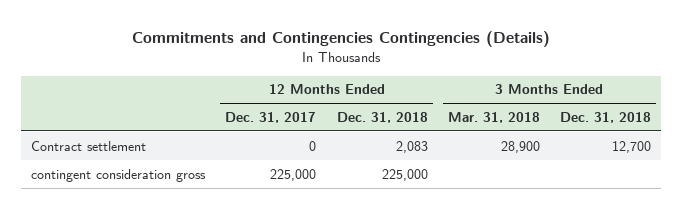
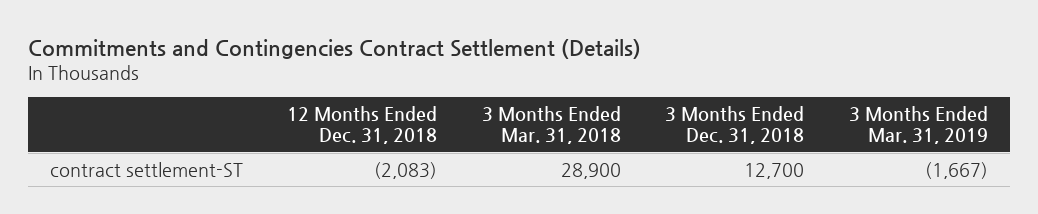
[132,30,551,47] Commitments and Contingencies Contingencies (Details) -> [27,39,641,60] Commitments and Contingencies Contract Settlement (Details)
[225,111,317,123] Dec. 31, 2017 -> none
none -> [848,106,988,145] 3 Months Ended Mar. 31, 2019
[31,168,207,182] contingent consideration gross -> none
[31,140,147,151] Contract settlement -> [49,161,243,177] contract settlement-ST
[395,140,428,153] 2,083 -> [374,161,438,179] (2,083)

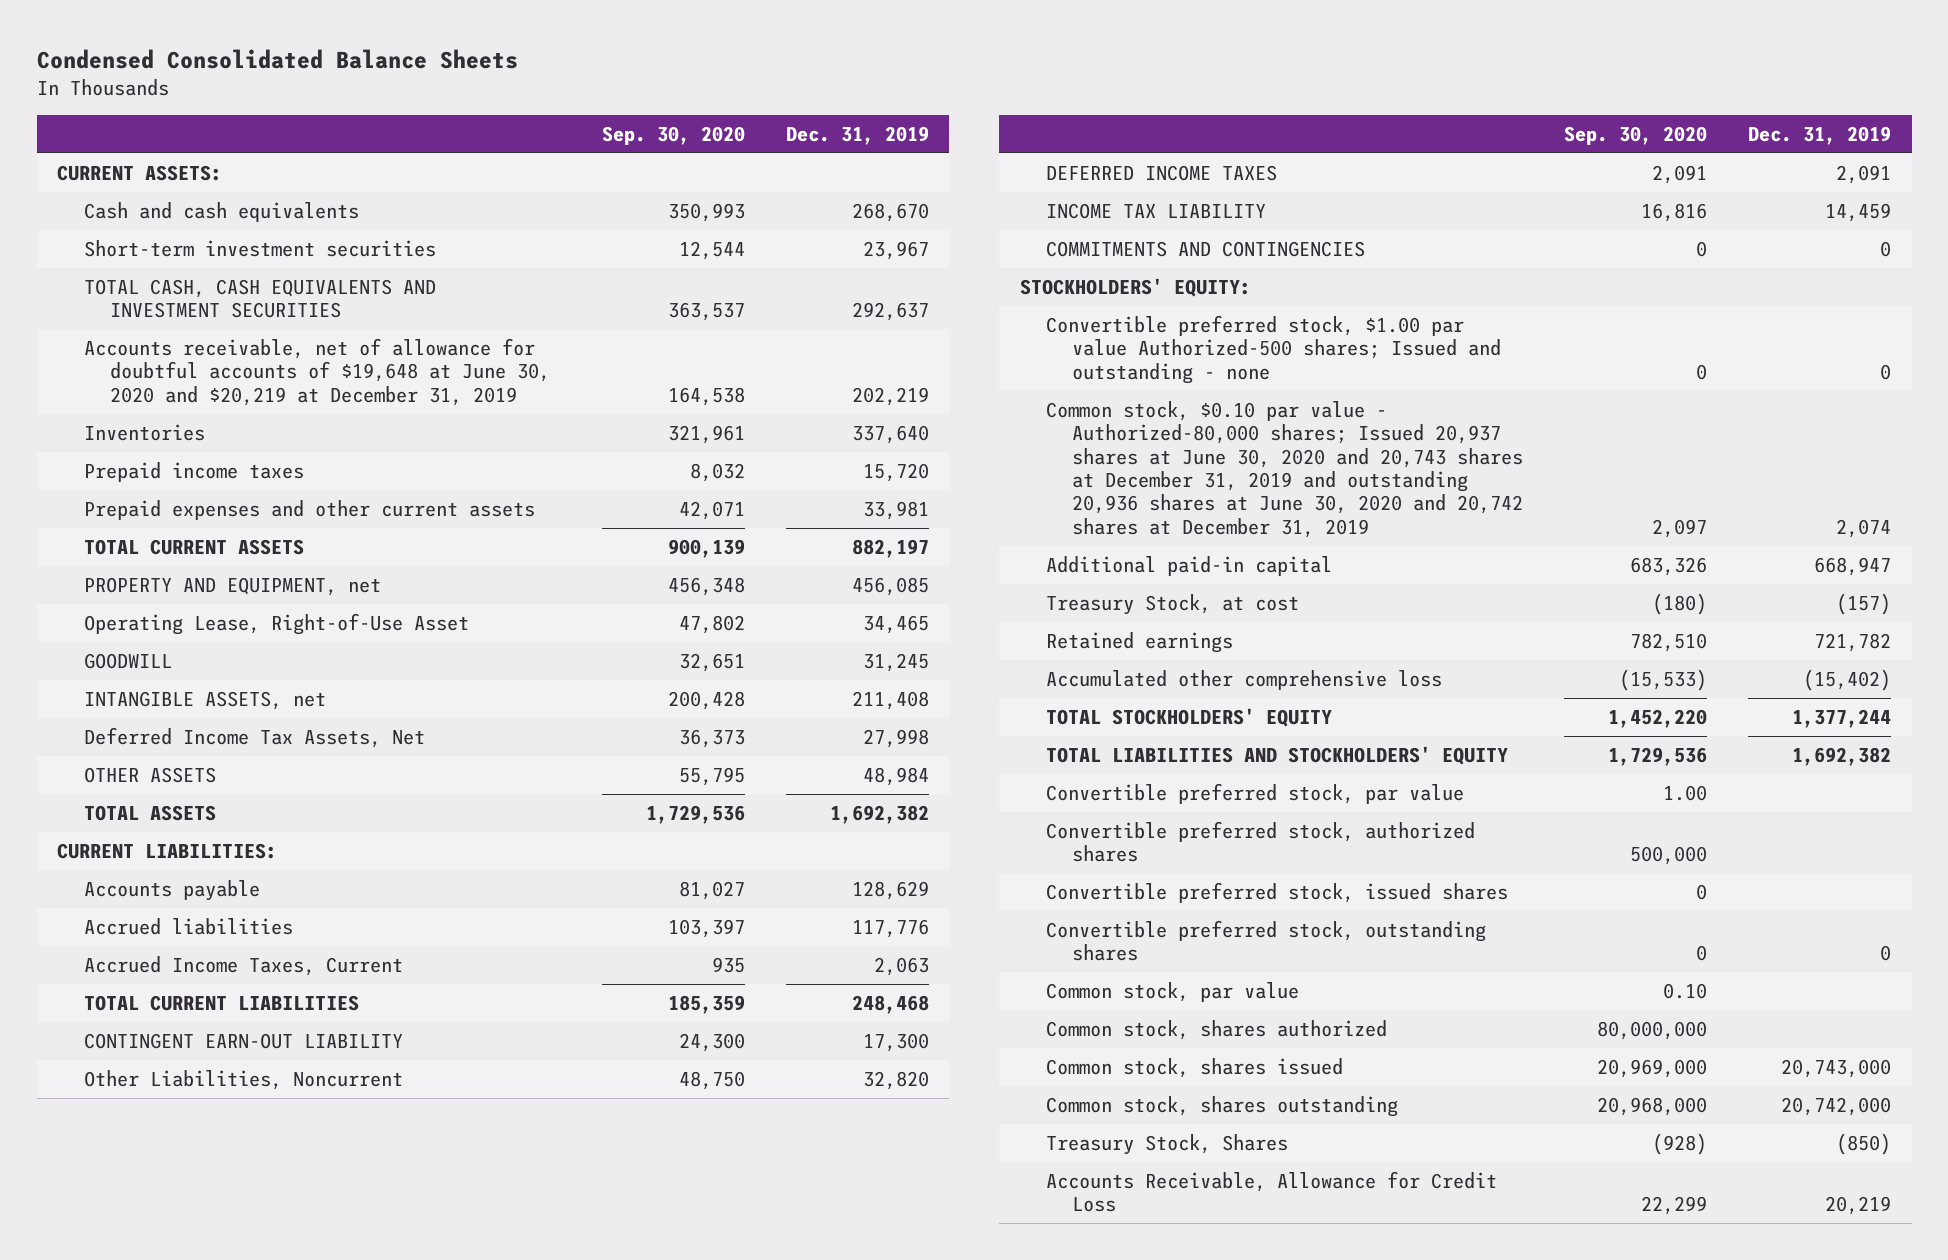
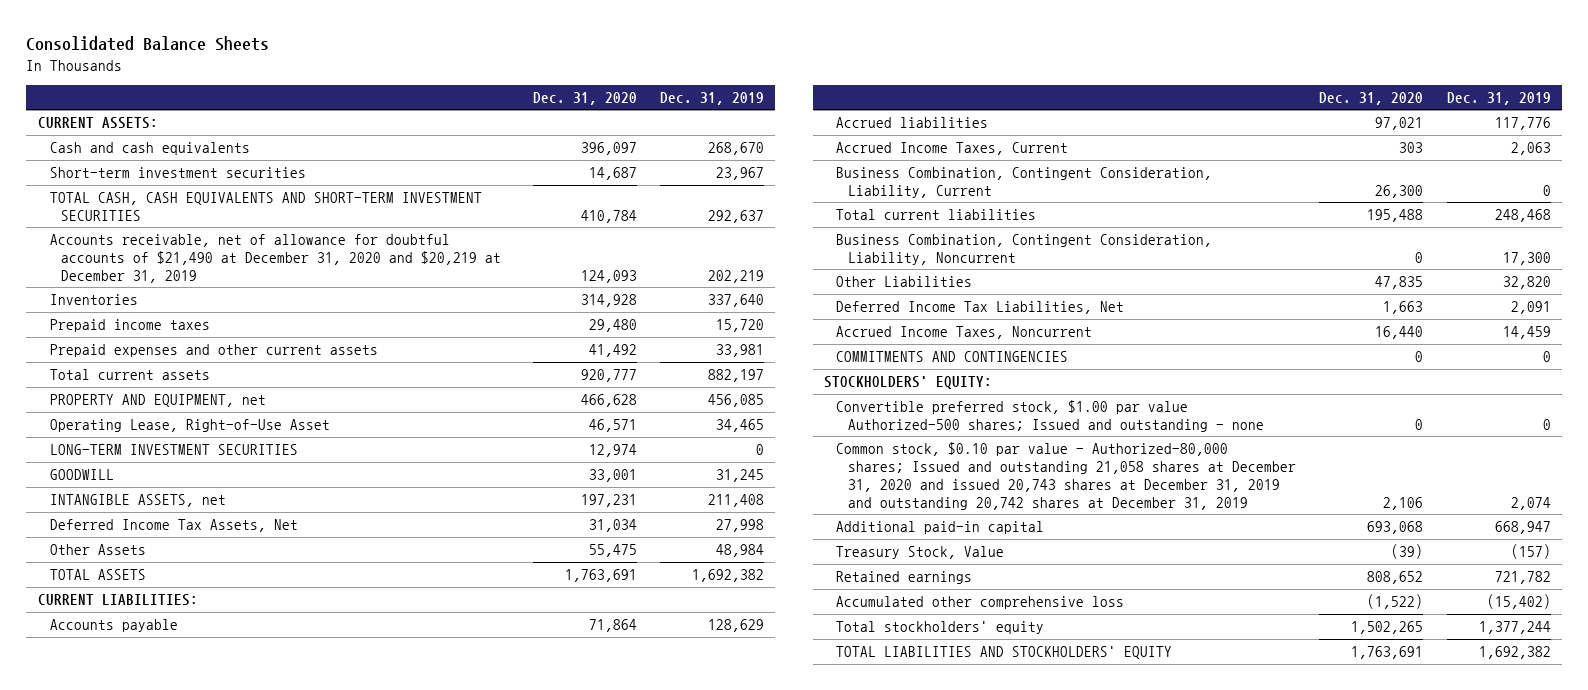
[36,48,518,69] Condensed Consolidated Balance Sheets -> [26,36,270,52] Consolidated Balance Sheets
[601,125,745,145] Sep. 30, 2020 -> none
none -> [532,91,637,105] Dec. 31, 2020
[83,279,436,319] TOTAL CASH, CASH EQUIVALENTS AND INVESTMENT SECURITIES -> [49,192,482,221] TOTAL CASH, CASH EQUIVALENTS AND SHORT-TERM INVESTMENT SECURITIES
[83,338,550,406] Accounts receivable, net of allowance for doubtful accounts of $19,648 at June 30, 2020 and $20,219 at December 31, 2019 -> [49,234,502,283] Accounts receivable, net of allowance for doubtful accounts of $21,490 at December 31, 2020 and $20,219 at December 31, 2019
[83,539,304,556] TOTAL CURRENT ASSETS -> [49,369,210,381] Total current assets
none -> [49,444,298,456] LONG-TERM INVESTMENT SECURITIES
[83,767,216,784] OTHER ASSETS -> [49,544,146,556] Other Assets
none -> [836,167,1213,198] Business Combination, Contingent Consideration, Liability, Current
[83,995,359,1012] TOTAL CURRENT LIABILITIES -> [836,209,1037,221] Total current liabilities
[83,1033,403,1050] CONTINGENT EARN-OUT LIABILITY -> [836,234,1213,265] Business Combination, Contingent Consideration, Liability, Noncurrent
[83,1070,403,1091] Other Liabilities, Noncurrent -> [836,276,973,288] Other Liabilities
[1045,165,1277,182] DEFERRED INCOME TAXES -> [836,301,1125,315] Deferred Income Tax Liabilities, Net
[1045,203,1266,220] INCOME TAX LIABILITY -> [836,326,1093,340] Accrued Income Taxes, Noncurrent
[1045,401,1524,538] Common stock, $0.10 par value - Authorized-80,000 shares; Issued 20,937 shares at June 30, 2020 and 20,743 shares at December 31, 2019 and outstanding 20,936 shares at June 30, 2020 and 20,742 shares at December 31, 2019 -> [836,442,1297,510] Common stock, $0.10 par value - Authorized-80,000 shares; Issued and outstanding 21,058 shares at December 31, 2020 and issued 20,743 shares at December 31, 2019 and outstanding 20,742 shares at December 31, 2019
[1045,594,1299,616] Treasury Stock, at cost -> [836,546,1005,560] Treasury Stock, Value
[1045,708,1332,728] TOTAL STOCKHOLDERS' EQUITY -> [836,621,1045,635] Total stockholders' equity
[1045,783,1464,805] Convertible preferred stock, par value -> none
[1045,821,1475,863] Convertible preferred stock, authorized shares -> none
[1045,882,1508,904] Convertible preferred stock, issued shares -> none
[1045,920,1486,962] Convertible preferred stock, outstanding shares -> none
[1045,982,1299,1003] Common stock, par value -> none
[1045,1020,1387,1041] Common stock, shares authorized -> none
[1045,1058,1343,1079] Common stock, shares issued -> none
[1045,1096,1398,1118] Common stock, shares outstanding -> none
[1045,1134,1288,1156] Treasury Stock, Shares -> none
[1045,1171,1497,1213] Accounts Receivable, Allowance for Credit Loss -> none

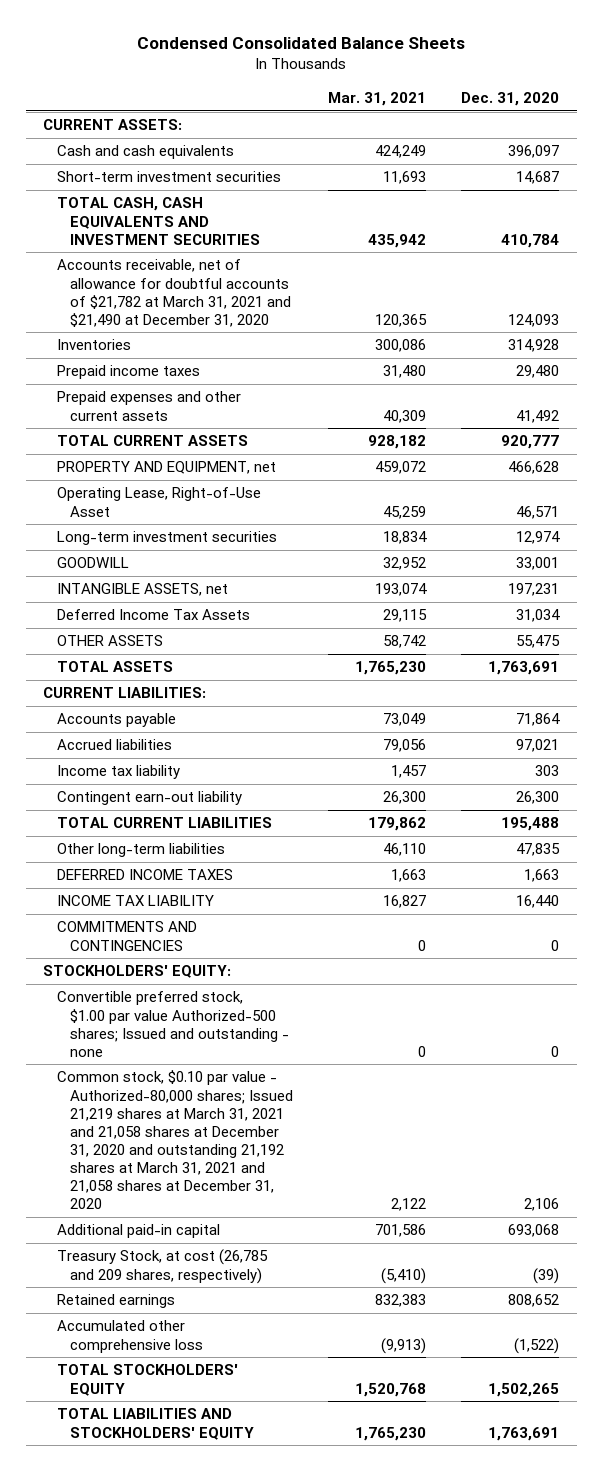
[26,36,270,52] Consolidated Balance Sheets -> [137,37,466,50] Condensed Consolidated Balance Sheets
[659,91,764,105] Dec. 31, 2019 -> none
none -> [328,91,427,106] Mar. 31, 2021
[49,192,482,221] TOTAL CASH, CASH EQUIVALENTS AND SHORT-TERM INVESTMENT SECURITIES -> [56,197,261,245] TOTAL CASH, CASH EQUIVALENTS AND INVESTMENT SECURITIES
[49,234,502,283] Accounts receivable, net of allowance for doubtful accounts of $21,490 at December 31, 2020 and $20,219 at December 31, 2019 -> [56,259,292,327] Accounts receivable, net of allowance for doubtful accounts of $21,782 at March 31, 2021 and $21,490 at December 31, 2020
[49,369,210,381] Total current assets -> [56,435,248,447] TOTAL CURRENT ASSETS
[49,444,298,456] LONG-TERM INVESTMENT SECURITIES -> [56,531,277,546] Long-term investment securities
[49,519,298,533] Deferred Income Tax Assets, Net -> [56,609,250,621] Deferred Income Tax Assets
[49,544,146,556] Other Assets -> [56,635,163,647] OTHER ASSETS
[836,234,1213,265] Business Combination, Contingent Consideration, Liability, Noncurrent -> none
[836,142,1069,156] Accrued Income Taxes, Current -> [56,765,180,780] Income tax liability
[836,167,1213,198] Business Combination, Contingent Consideration, Liability, Current -> [56,791,242,806] Contingent earn-out liability
[836,209,1037,221] Total current liabilities -> [56,817,272,829] TOTAL CURRENT LIABILITIES
[836,276,973,288] Other Liabilities -> [56,843,225,858] Other long-term liabilities
[836,301,1125,315] Deferred Income Tax Liabilities, Net -> [56,869,233,881] DEFERRED INCOME TAXES
[836,326,1093,340] Accrued Income Taxes, Noncurrent -> [56,895,214,907] INCOME TAX LIABILITY
[836,442,1297,510] Common stock, $0.10 par value - Authorized-80,000 shares; Issued and outstanding 21,058 shares at December 31, 2020 and issued 20,743 shares at December 31, 2019 and outstanding 20,742 shares at December 31, 2019 -> [56,1070,294,1209] Common stock, $0.10 par value - Authorized-80,000 shares; Issued 21,219 shares at March 31, 2021 and 21,058 shares at December 31, 2020 and outstanding 21,192 shares at March 31, 2021 and 21,058 shares at December 31, 2020
[836,546,1005,560] Treasury Stock, Value -> [56,1249,268,1284] Treasury Stock, at cost (26,785 and 209 shares, respectively)
[836,621,1045,635] Total stockholders' equity -> [56,1364,238,1396] TOTAL STOCKHOLDERS' EQUITY

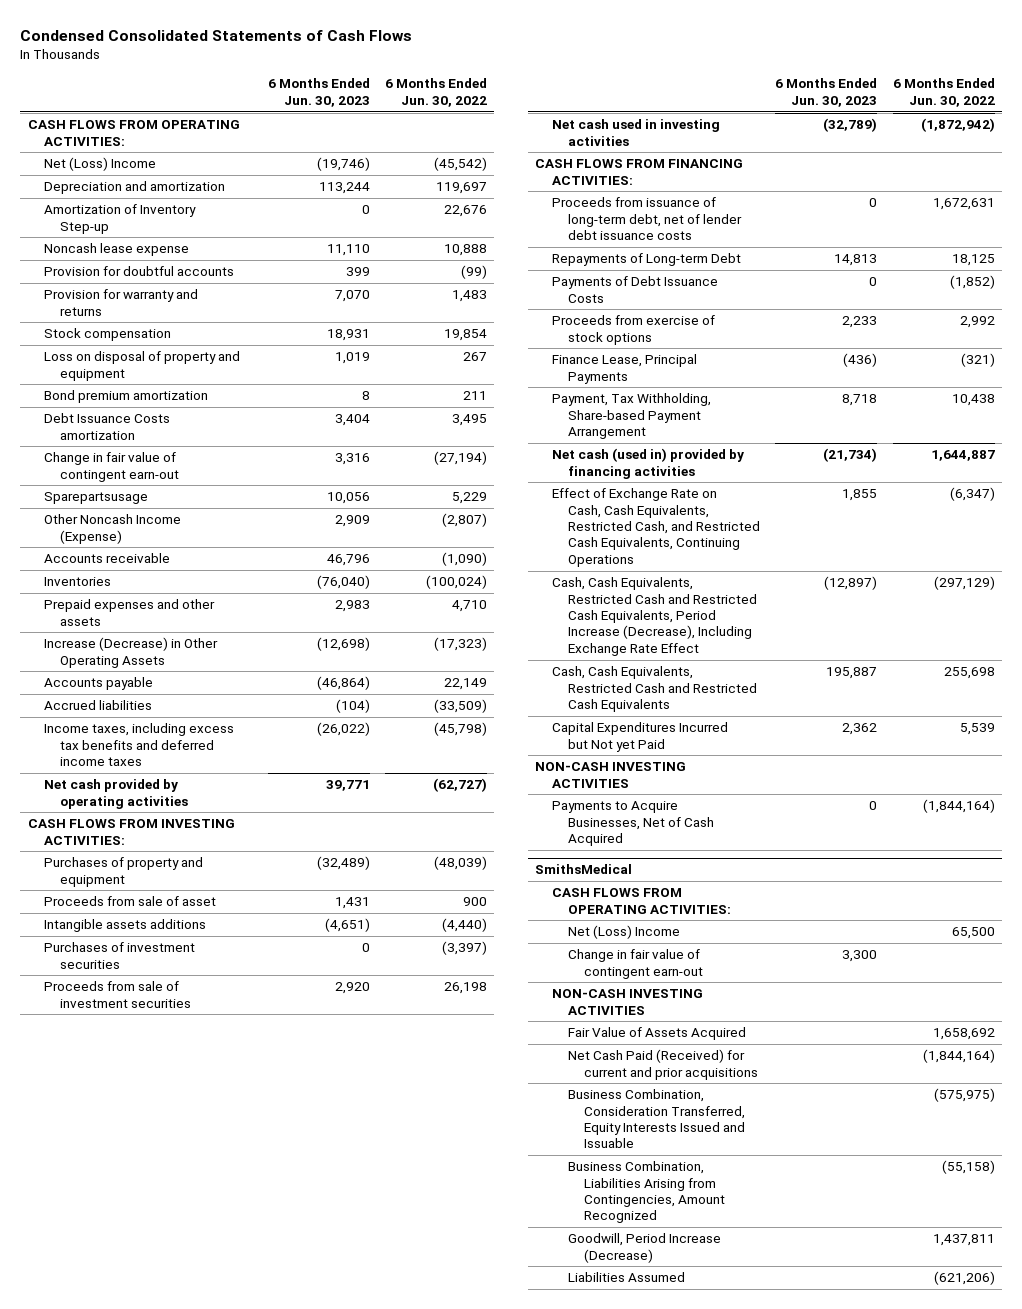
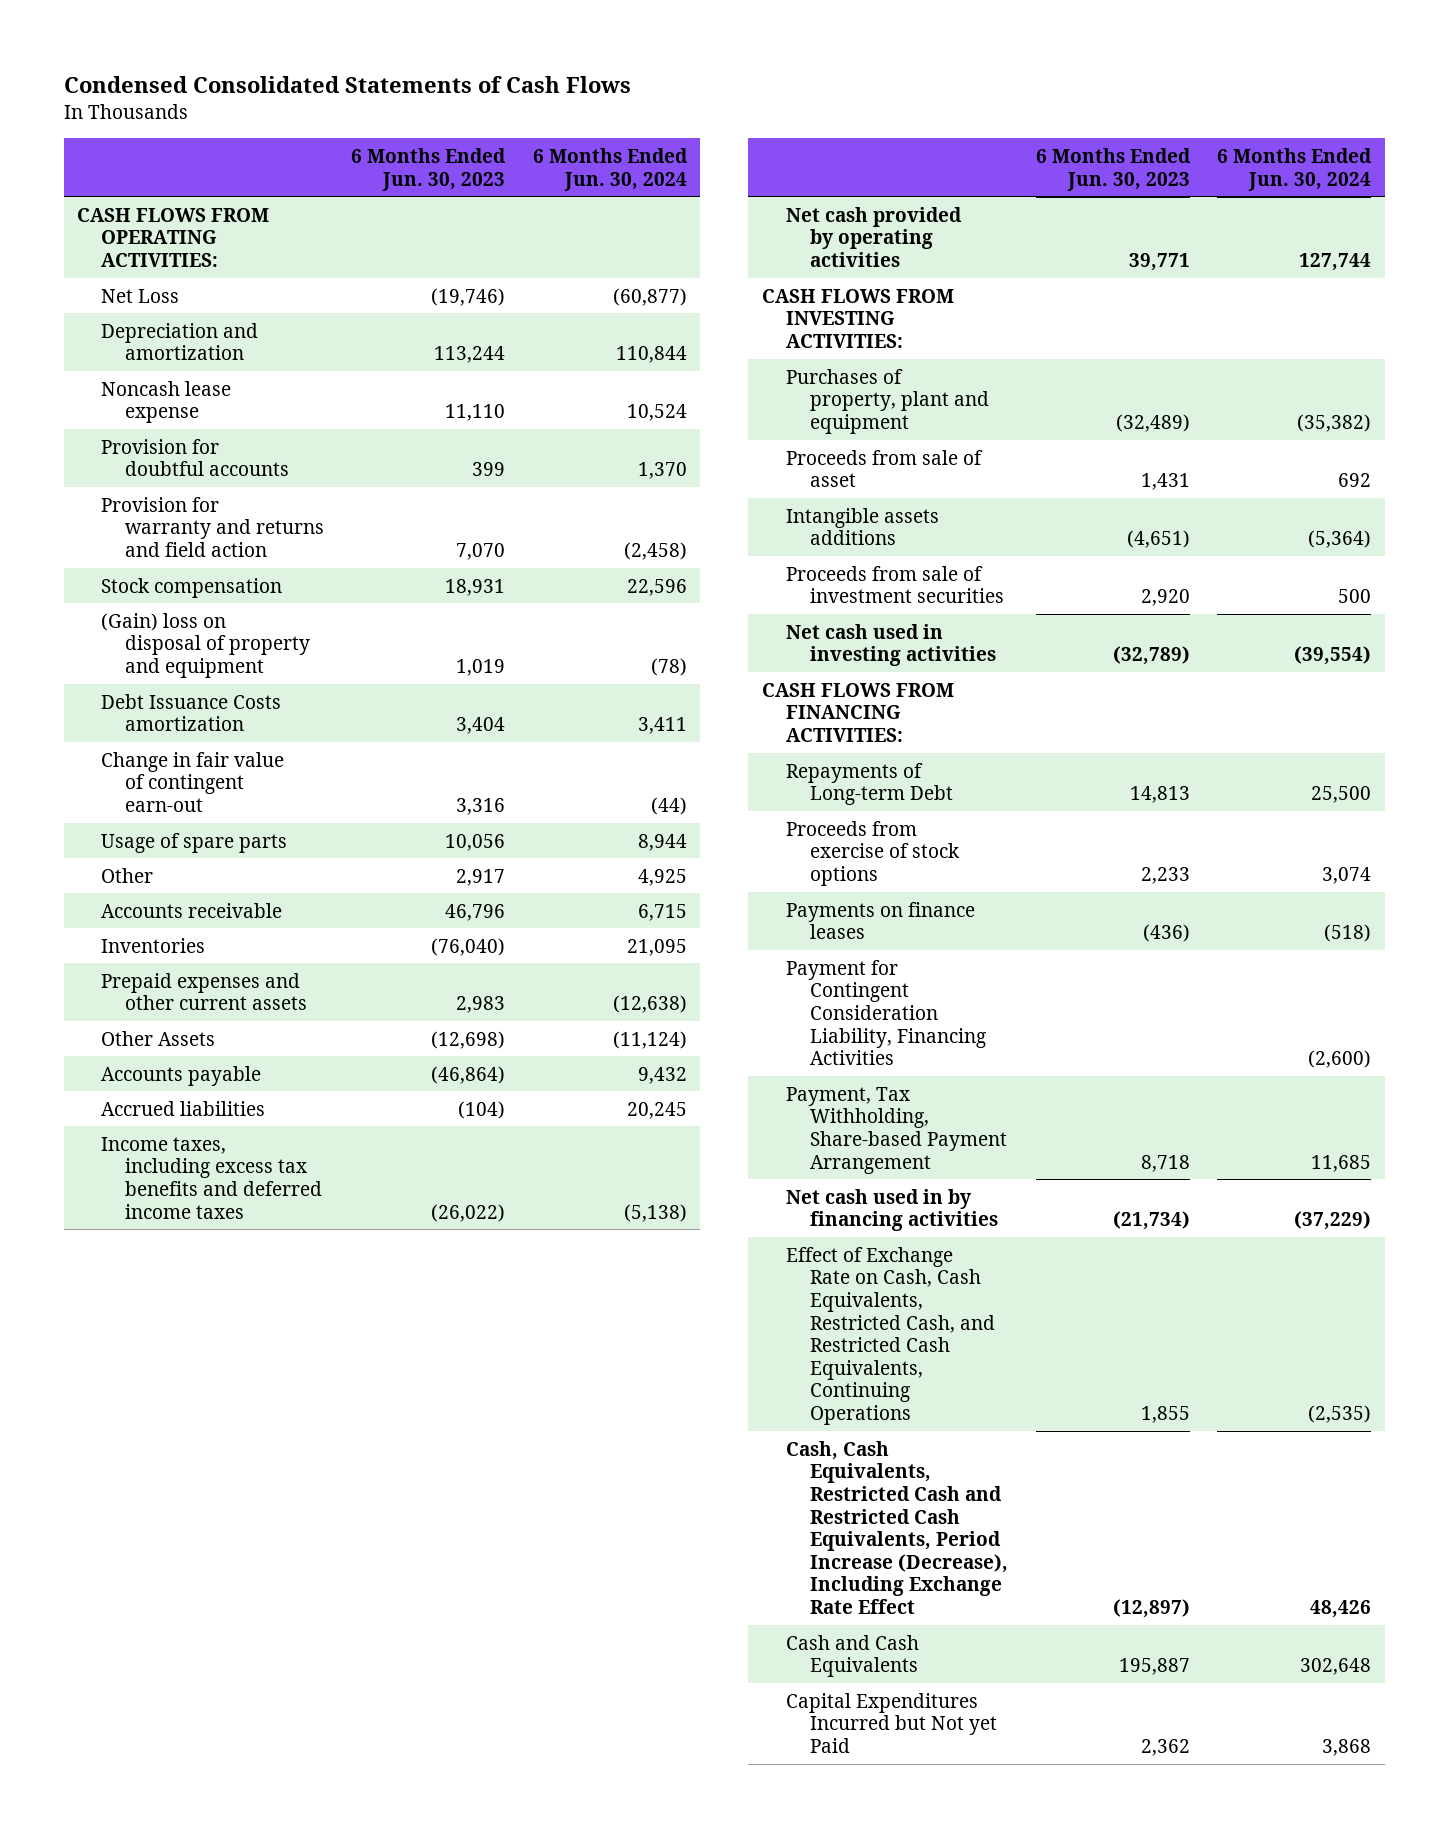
[384,78,487,107] 6 Months Ended Jun. 30, 2022 -> none
none -> [532,148,688,191] 6 Months Ended Jun. 30, 2024
[44,157,157,172] Net (Loss) Income -> [101,288,180,303] Net Loss
[44,204,197,234] Amortization of Inventory Step-up -> none
[44,289,199,316] Provision for warranty and returns -> [101,496,325,557] Provision for warranty and returns and field action
[44,390,209,404] Bond premium amortization -> none
[44,351,241,381] Loss on disposal of property and equipment -> [101,612,311,678] (Gain) loss on disposal of property and equipment
[44,492,149,505] Sparepartsusage -> [101,832,288,853] Usage of spare parts
[44,514,182,544] Other Noncash Income (Expense) -> [101,867,154,883] Other
[334,515,370,528] 2,909 -> [456,868,506,886] 2,917
[44,599,216,626] Prepaid expenses and other assets -> [101,972,308,1011] Prepaid expenses and other current assets
[44,637,219,668] Increase (Decrease) in Other Operating Assets -> [101,1030,216,1046] Other Assets
[44,857,204,887] Purchases of property and equipment -> [785,368,989,434] Purchases of property, plant and equipment
[44,942,196,969] Purchases of investment securities -> none
[551,197,743,241] Proceeds from issuance of long-term debt, net of lender debt issuance costs -> none
[551,276,718,303] Payments of Debt Issuance Costs -> none
[551,354,697,384] Finance Lease, Principal Payments -> [785,901,975,940] Payments on finance leases
none -> [785,959,986,1066] Payment for Contingent Consideration Liability, Financing Activities
[551,448,744,479] Net cash (used in) provided by financing activities -> [785,1188,998,1232] Net cash used in by financing activities
[551,666,758,713] Cash, Cash Equivalents, Restricted Cash and Restricted Cash Equivalents -> [785,1634,919,1678] Cash and Cash Equivalents
[535,762,687,788] NON-CASH INVESTING ACTIVITIES -> none
[551,801,715,847] Payments to Acquire Businesses, Net of Cash Acquired -> none
[535,864,633,875] SmithsMedical -> none
[551,888,732,914] CASH FLOWS FROM OPERATING ACTIVITIES: -> none
[568,925,681,940] Net (Loss) Income -> none
[568,949,704,979] Change in fair value of contingent earn-out -> none
[551,989,703,1015] NON-CASH INVESTING ACTIVITIES -> none
[568,1027,747,1041] Fair Value of Assets Acquired -> none
[568,1049,759,1080] Net Cash Paid (Received) for current and prior acquisitions -> none
[568,1089,746,1149] Business Combination, Consideration Transferred, Equity Interests Issued and Issuable -> none
[568,1161,726,1224] Business Combination, Liabilities Arising from Contingencies, Amount Recognized -> none
[568,1233,722,1263] Goodwill, Period Increase (Decrease) -> none
[568,1272,686,1283] Liabilities Assumed -> none

